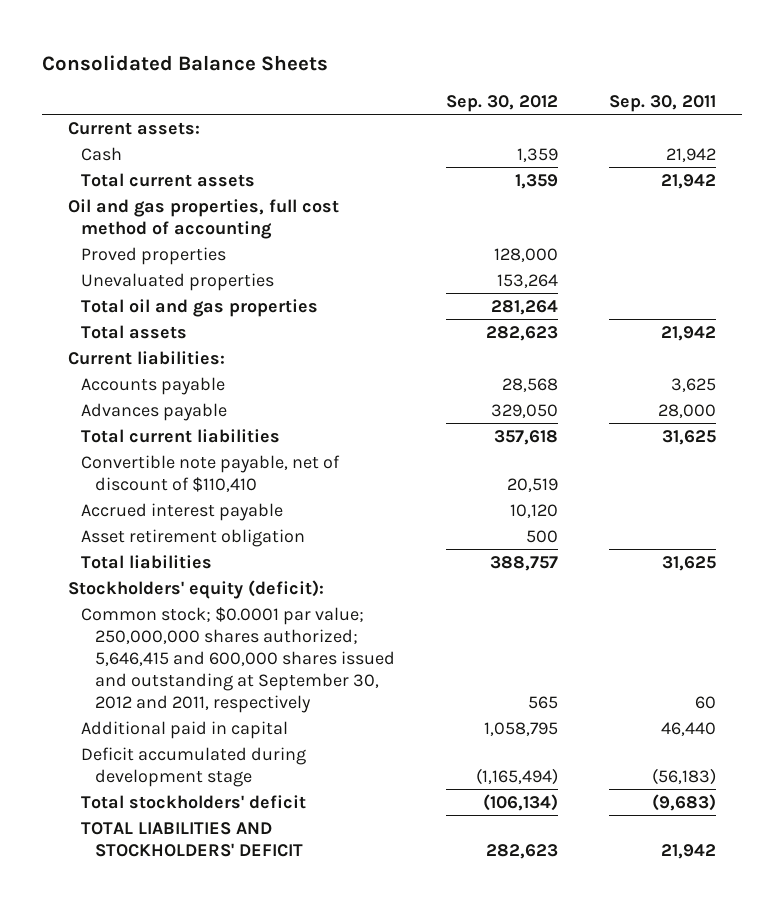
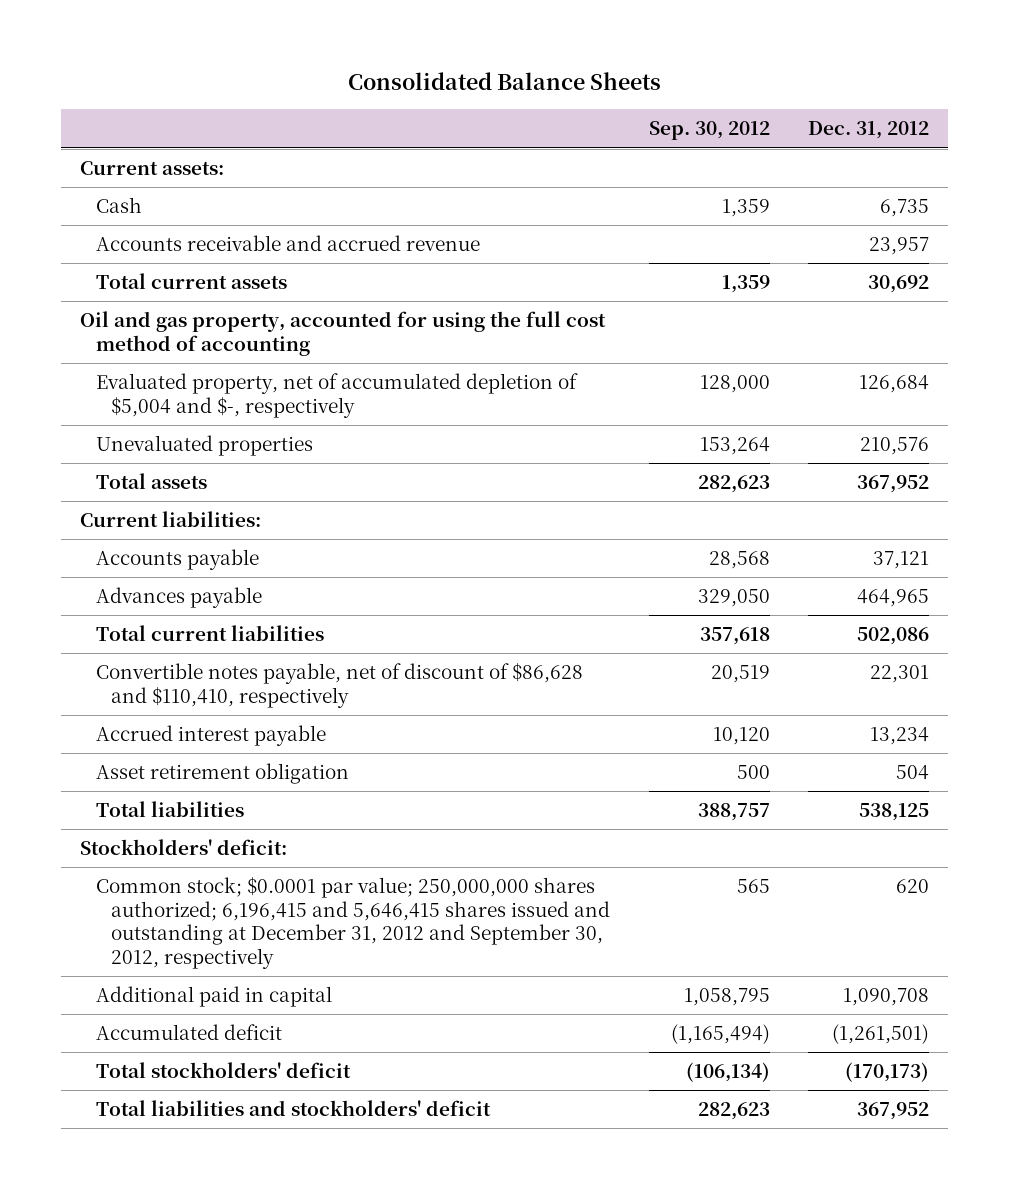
[609,94,717,112] Sep. 30, 2011 -> none
none -> [808,121,930,140] Dec. 31, 2012
none -> [95,235,480,252] Accounts receivable and accrued revenue
[67,198,339,239] Oil and gas properties, full cost method of accounting -> [80,311,607,356] Oil and gas property, accounted for using the full cost method of accounting
[81,246,227,265] Proved properties -> [95,373,578,418] Evaluated property, net of accumulated depletion of $5,004 and $-, respectively
[81,298,319,317] Total oil and gas properties -> none
[81,454,341,492] Convertible note payable, net of discount of $110,410 -> [95,663,583,708] Convertible notes payable, net of discount of $86,628 and $110,410, respectively
[67,579,324,599] Stockholders' equity (deficit): -> [80,839,288,856] Stockholders' deficit:
[81,606,395,713] Common stock; $0.0001 par value; 250,000,000 shares authorized; 5,646,415 and 600,000 shares issued and outstanding at September 30, 2012 and 2011, respectively -> [95,877,610,969] Common stock; $0.0001 par value; 250,000,000 shares authorized; 6,196,415 and 5,646,415 shares issued and outstanding at December 31, 2012 and September 30, 2012, respectively
[81,746,307,787] Deficit accumulated during development stage -> [95,1024,282,1041] Accumulated deficit
[81,821,303,857] TOTAL LIABILITIES AND STOCKHOLDERS' DEFICIT -> [95,1100,491,1117] Total liabilities and stockholders' deficit

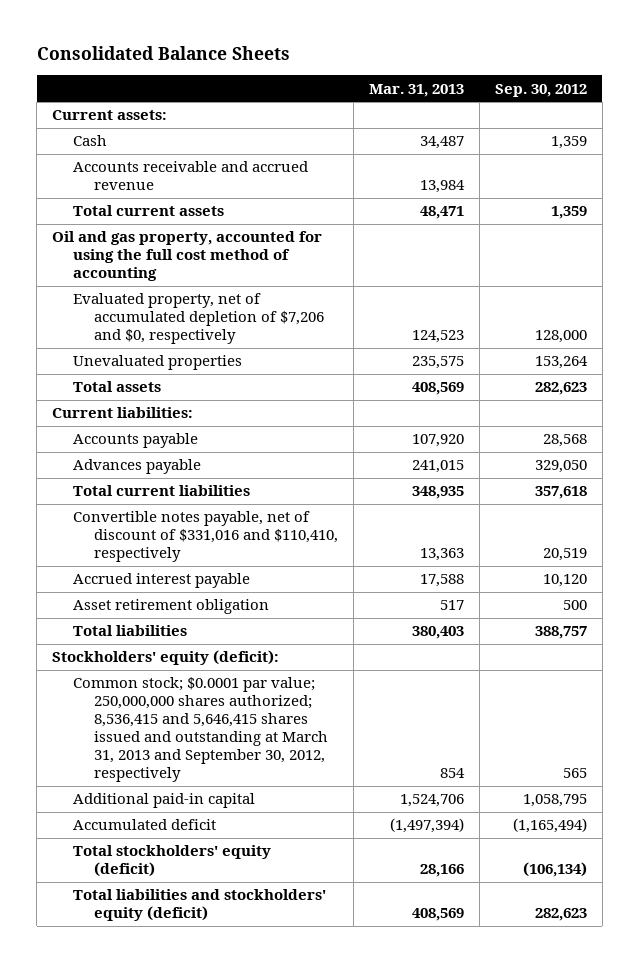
[808,121,930,140] Dec. 31, 2012 -> none
none -> [369,83,465,97] Mar. 31, 2013
[95,373,578,418] Evaluated property, net of accumulated depletion of $5,004 and $-, respectively -> [73,293,325,345] Evaluated property, net of accumulated depletion of $7,206 and $0, respectively
[95,663,583,708] Convertible notes payable, net of discount of $86,628 and $110,410, respectively -> [73,511,339,563] Convertible notes payable, net of discount of $331,016 and $110,410, respectively
[80,839,288,856] Stockholders' deficit: -> [51,650,279,666] Stockholders' equity (deficit):
[95,877,610,969] Common stock; $0.0001 par value; 250,000,000 shares authorized; 6,196,415 and 5,646,415 shares issued and outstanding at December 31, 2012 and September 30, 2012, respectively -> [73,677,329,783] Common stock; $0.0001 par value; 250,000,000 shares authorized; 8,536,415 and 5,646,415 shares issued and outstanding at March 31, 2013 and September 30, 2012, respectively
[95,986,332,1008] Additional paid in capital -> [73,793,256,809] Additional paid-in capital
[95,1062,351,1079] Total stockholders' deficit -> [73,845,272,878] Total stockholders' equity (deficit)
[95,1100,491,1117] Total liabilities and stockholders' deficit -> [73,889,327,922] Total liabilities and stockholders' equity (deficit)

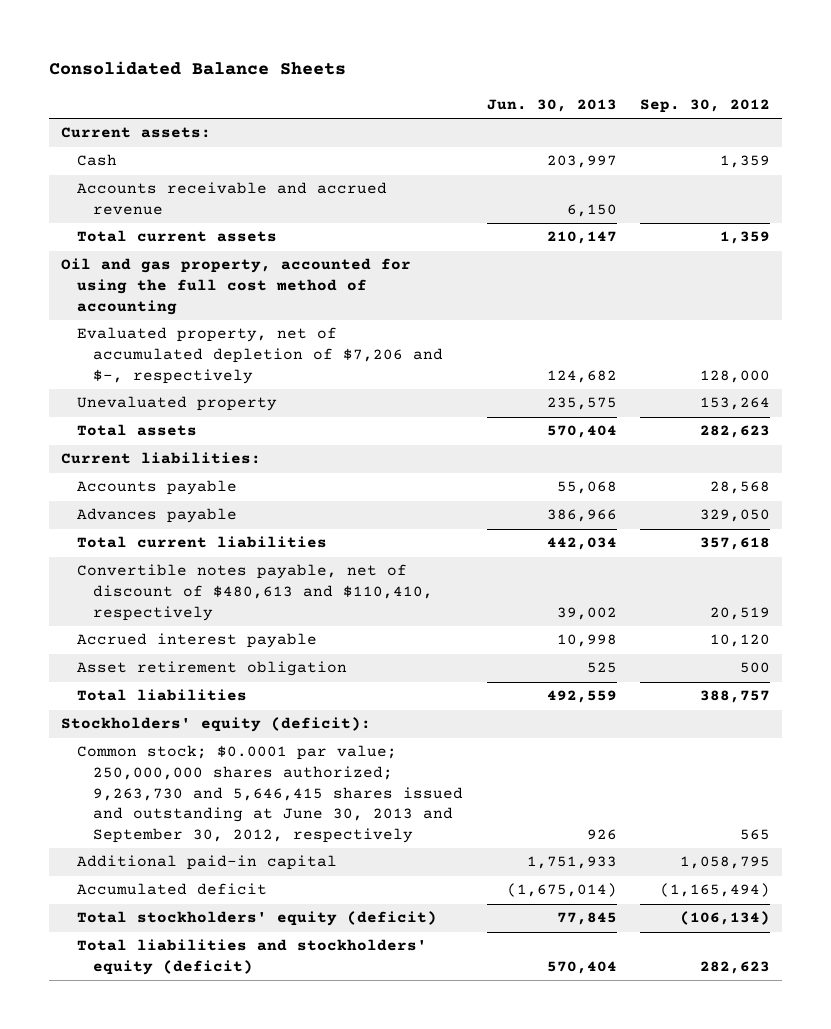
[369,83,465,97] Mar. 31, 2013 -> none
none -> [486,99,617,113] Jun. 30, 2013
[73,293,325,345] Evaluated property, net of accumulated depletion of $7,206 and $0, respectively -> [77,327,444,384] Evaluated property, net of accumulated depletion of $7,206 and $-, respectively
[73,355,243,371] Unevaluated properties -> [77,396,278,412] Unevaluated property
[73,511,339,563] Convertible notes payable, net of discount of $331,016 and $110,410, respectively -> [77,564,434,621] Convertible notes payable, net of discount of $480,613 and $110,410, respectively
[73,677,329,783] Common stock; $0.0001 par value; 250,000,000 shares authorized; 8,536,415 and 5,646,415 shares issued and outstanding at March 31, 2013 and September 30, 2012, respectively -> [77,745,464,843] Common stock; $0.0001 par value; 250,000,000 shares authorized; 9,263,730 and 5,646,415 shares issued and outstanding at June 30, 2013 and September 30, 2012, respectively

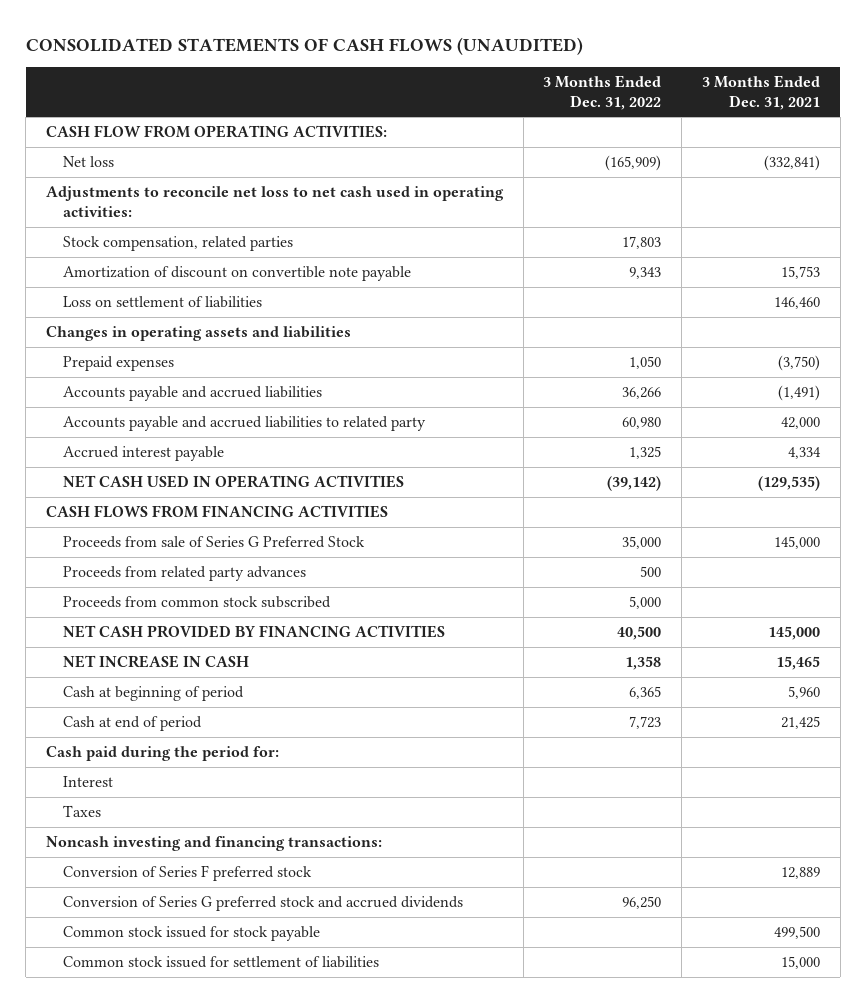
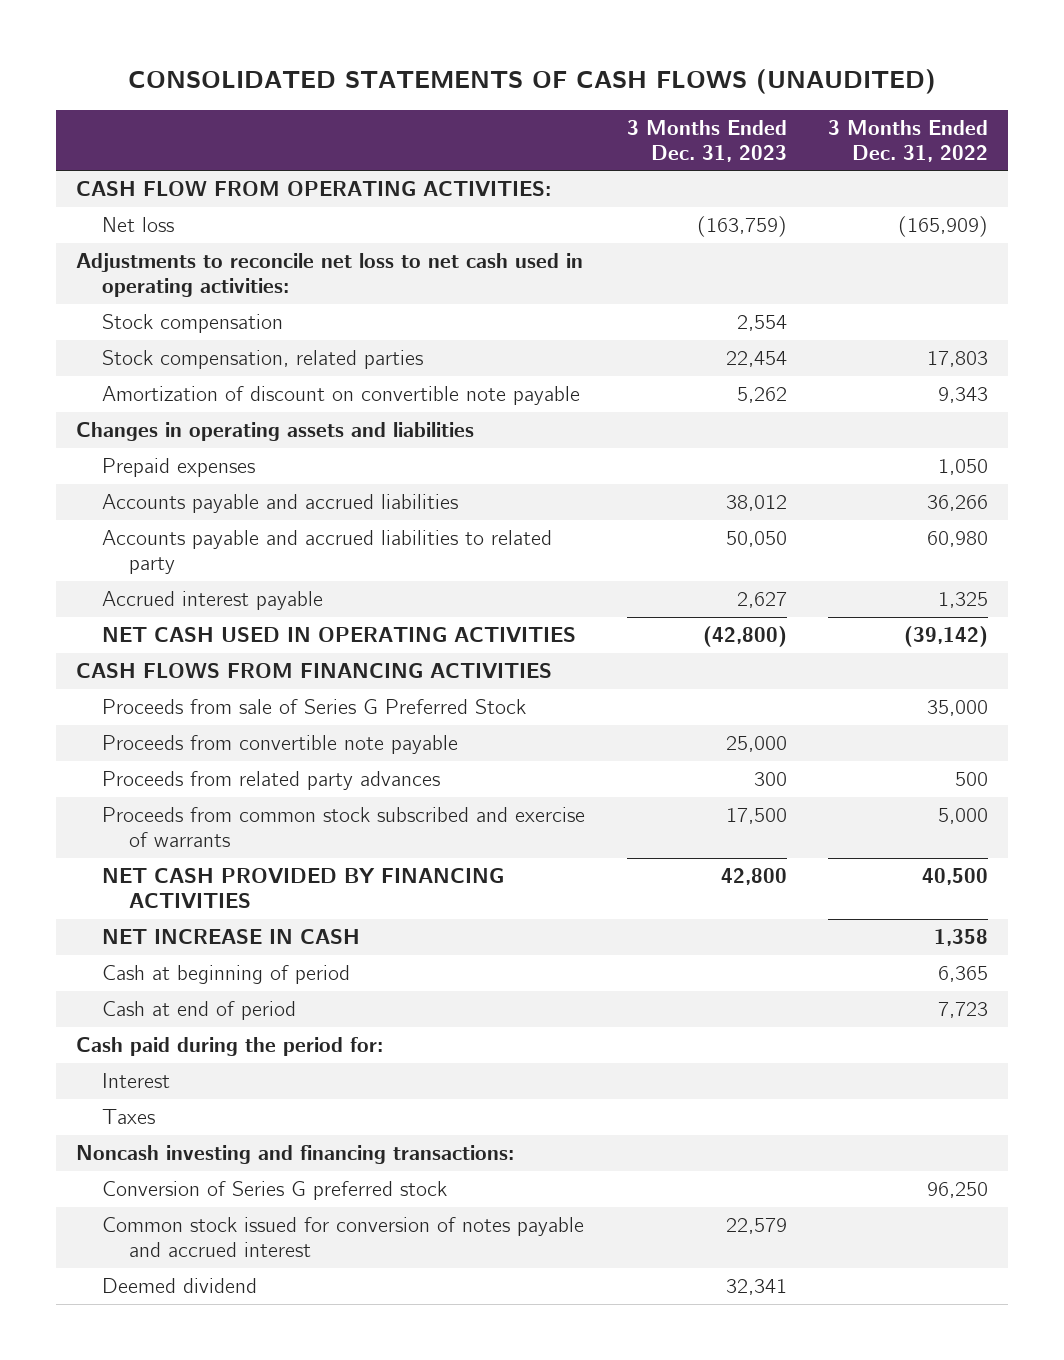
[702,75,821,110] 3 Months Ended Dec. 31, 2021 -> none
none -> [626,119,787,162] 3 Months Ended Dec. 31, 2023
none -> [102,314,284,334] Stock compensation
[62,296,262,309] Loss on settlement of liabilities -> none
none -> [102,735,459,755] Proceeds from convertible note payable
[62,596,331,609] Proceeds from common stock subscribed -> [102,807,586,848] Proceeds from common stock subscribed and exercise of warrants
[62,865,312,882] Conversion of Series F preferred stock -> none
[62,926,320,942] Common stock issued for stock payable -> none
[62,956,379,969] Common stock issued for settlement of liabilities -> none
[62,896,463,912] Conversion of Series G preferred stock and accrued dividends -> [102,1181,448,1201] Conversion of Series G preferred stock
none -> [102,1217,585,1258] Common stock issued for conversion of notes payable and accrued interest
none -> [102,1278,258,1294] Deemed dividend

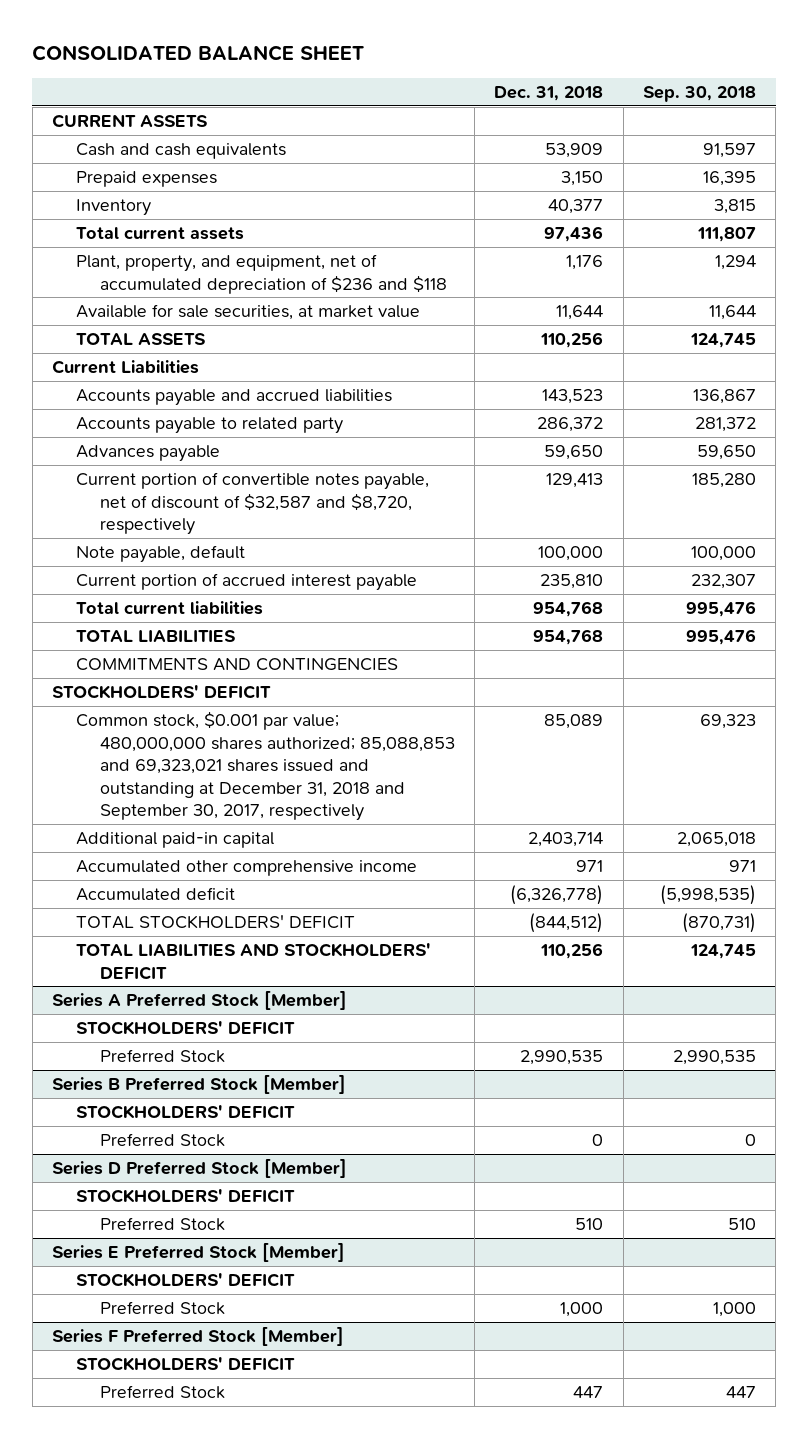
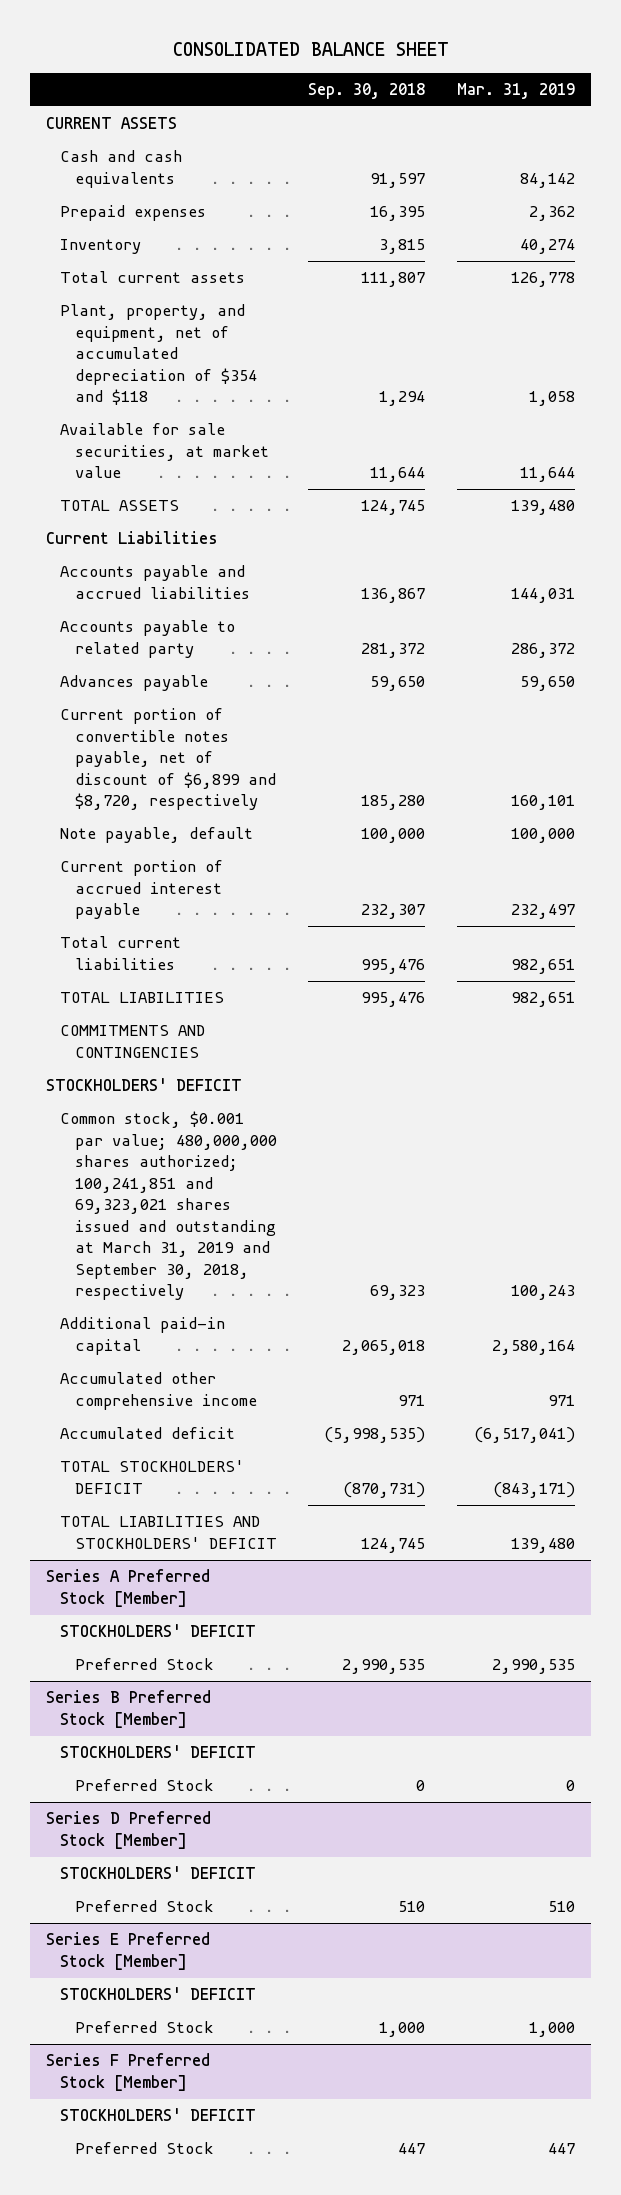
[494,86,604,102] Dec. 31, 2018 -> none
none -> [457,82,576,99] Mar. 31, 2019
[76,253,448,294] Plant, property, and equipment, net of accumulated depreciation of $236 and $118 -> [60,304,257,406] Plant, property, and equipment, net of accumulated depreciation of $354 and $118
[76,471,430,536] Current portion of convertible notes payable, net of discount of $32,587 and $8,720, respectively -> [60,708,276,811] Current portion of convertible notes payable, net of discount of $6,899 and $8,720, respectively
[76,710,456,822] Common stock, $0.001 par value; 480,000,000 shares authorized; 85,088,853 and 69,323,021 shares issued and outstanding at December 31, 2018 and September 30, 2017, respectively -> [60,1111,277,1301] Common stock, $0.001 par value; 480,000,000 shares authorized; 100,241,851 and 69,323,021 shares issued and outstanding at March 31, 2019 and September 30, 2018, respectively

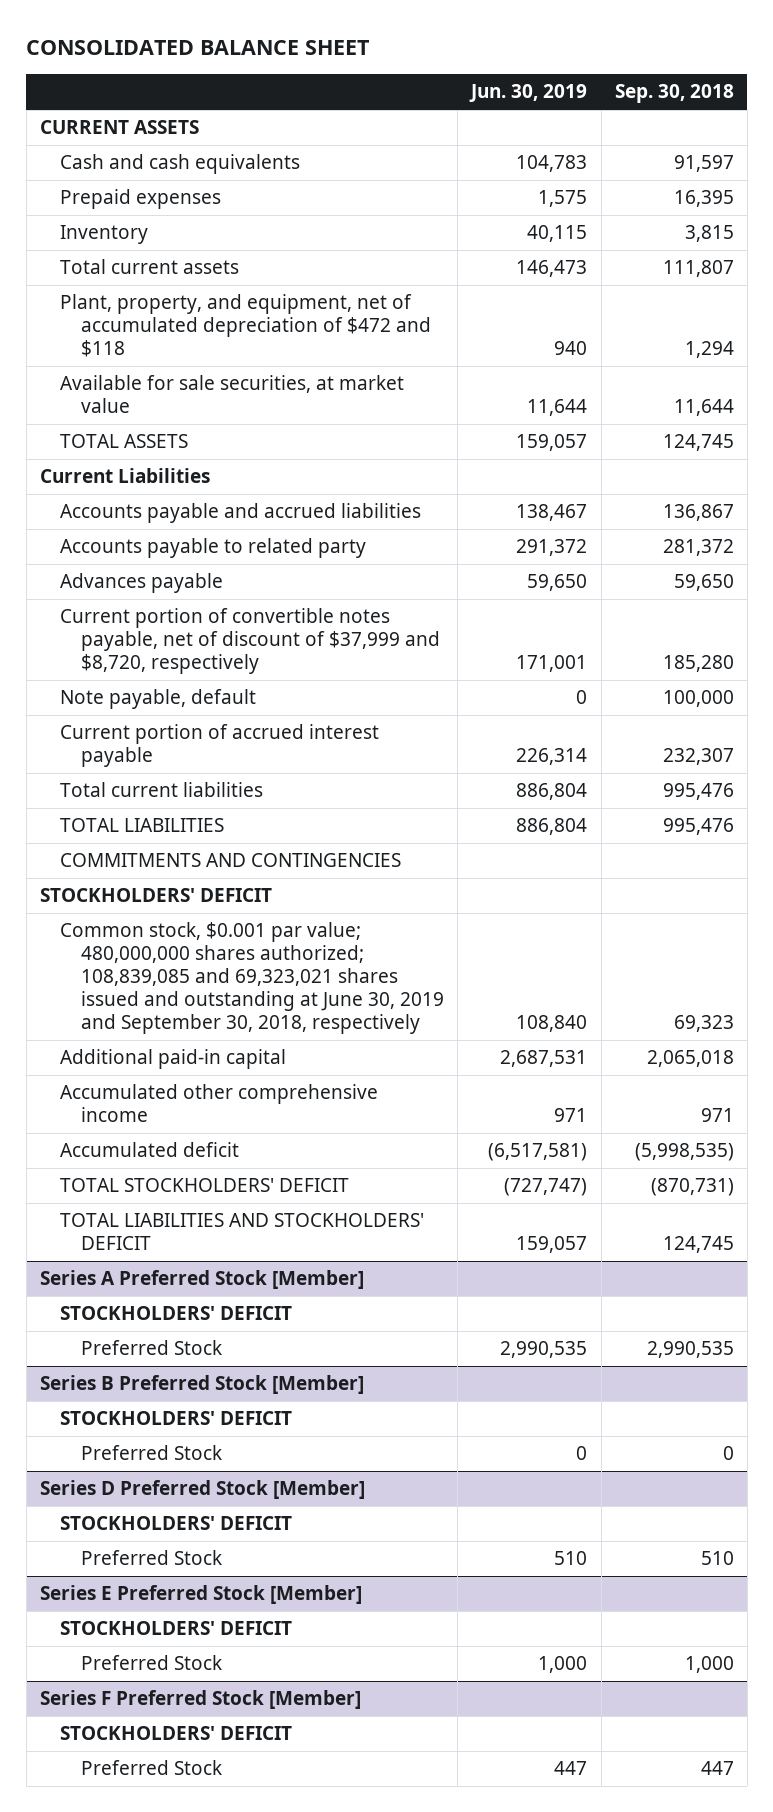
[457,82,576,99] Mar. 31, 2019 -> none
none -> [469,84,588,103] Jun. 30, 2019
[60,304,257,406] Plant, property, and equipment, net of accumulated depreciation of $354 and $118 -> [60,294,432,358] Plant, property, and equipment, net of accumulated depreciation of $472 and $118
[60,708,276,811] Current portion of convertible notes payable, net of discount of $6,899 and $8,720, respectively -> [60,608,441,675] Current portion of convertible notes payable, net of discount of $37,999 and $8,720, respectively
[60,1111,277,1301] Common stock, $0.001 par value; 480,000,000 shares authorized; 100,241,851 and 69,323,021 shares issued and outstanding at March 31, 2019 and September 30, 2018, respectively -> [60,922,445,1035] Common stock, $0.001 par value; 480,000,000 shares authorized; 108,839,085 and 69,323,021 shares issued and outstanding at June 30, 2019 and September 30, 2018, respectively

